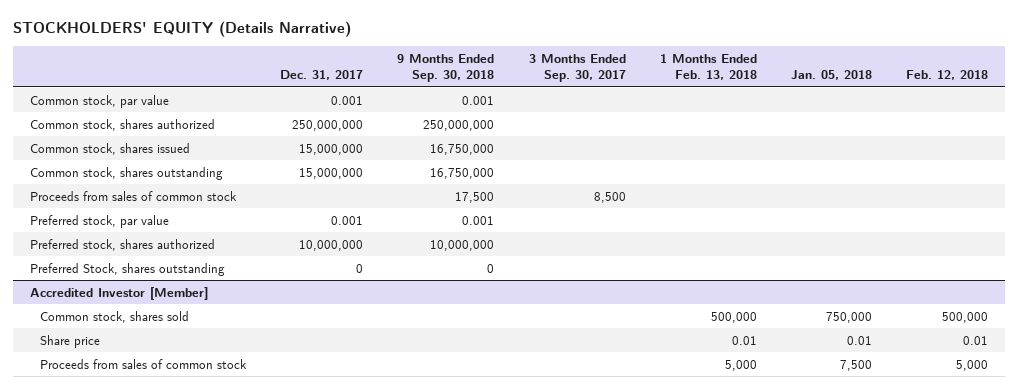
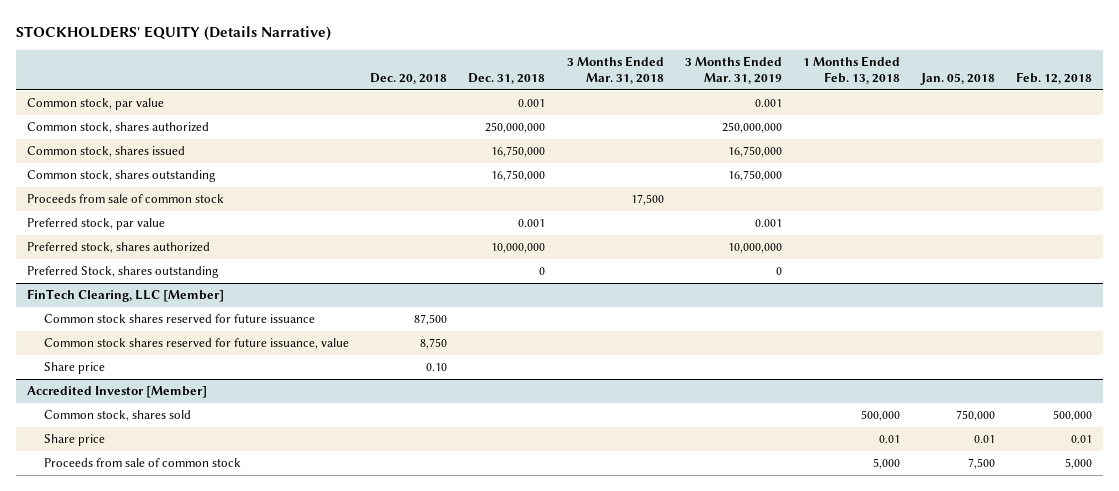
[280,70,364,81] Dec. 31, 2017 -> none
[397,54,495,83] 9 Months Ended Sep. 30, 2018 -> none
[528,54,626,83] 3 Months Ended Sep. 30, 2017 -> none
none -> [370,73,448,85] Dec. 20, 2018
none -> [468,73,546,85] Dec. 31, 2018
none -> [566,55,664,85] 3 Months Ended Mar. 31, 2018
none -> [684,55,782,85] 3 Months Ended Mar. 31, 2019
[29,190,237,201] Proceeds from sales of common stock -> [26,194,224,204] Proceeds from sale of common stock
none -> [26,289,224,303] FinTech Clearing, LLC [Member]
none -> [44,314,316,324] Common stock shares reserved for future issuance
none -> [44,338,350,350] Common stock shares reserved for future issuance, value
none -> [44,362,106,375] Share price
[40,358,248,369] Proceeds from sales of common stock -> [44,458,242,468] Proceeds from sale of common stock

